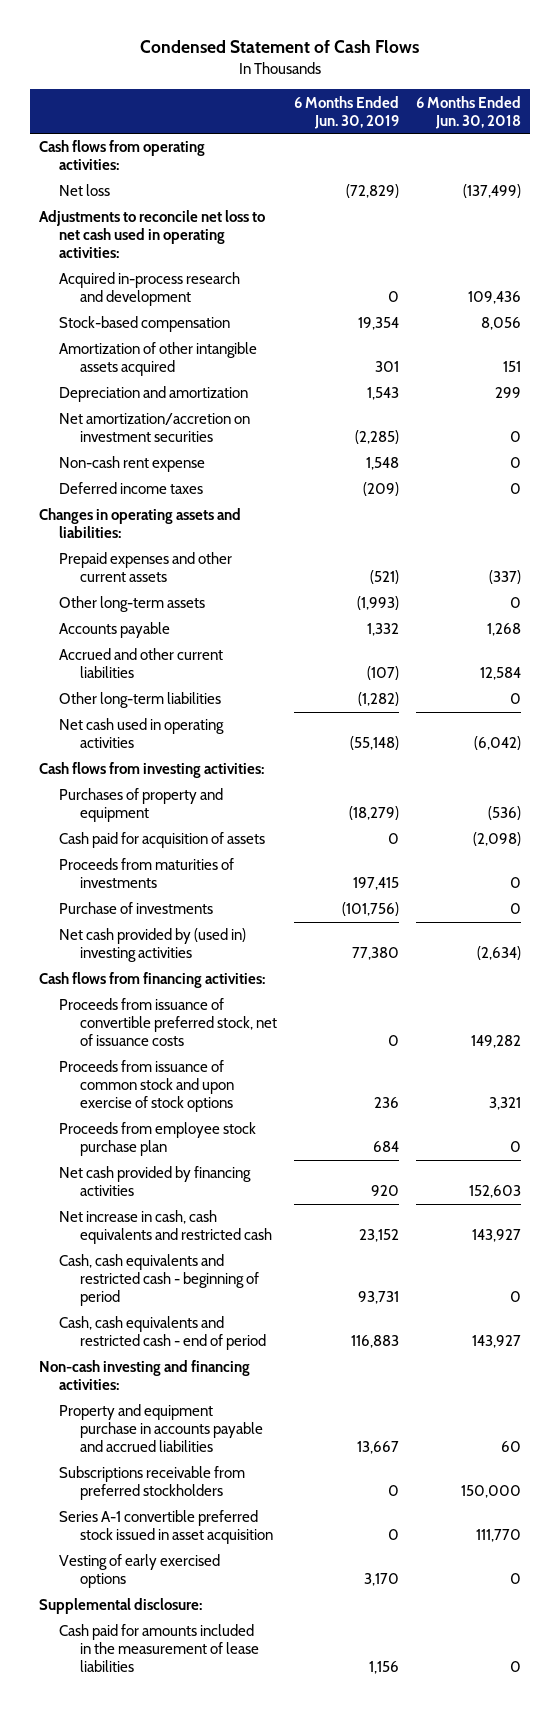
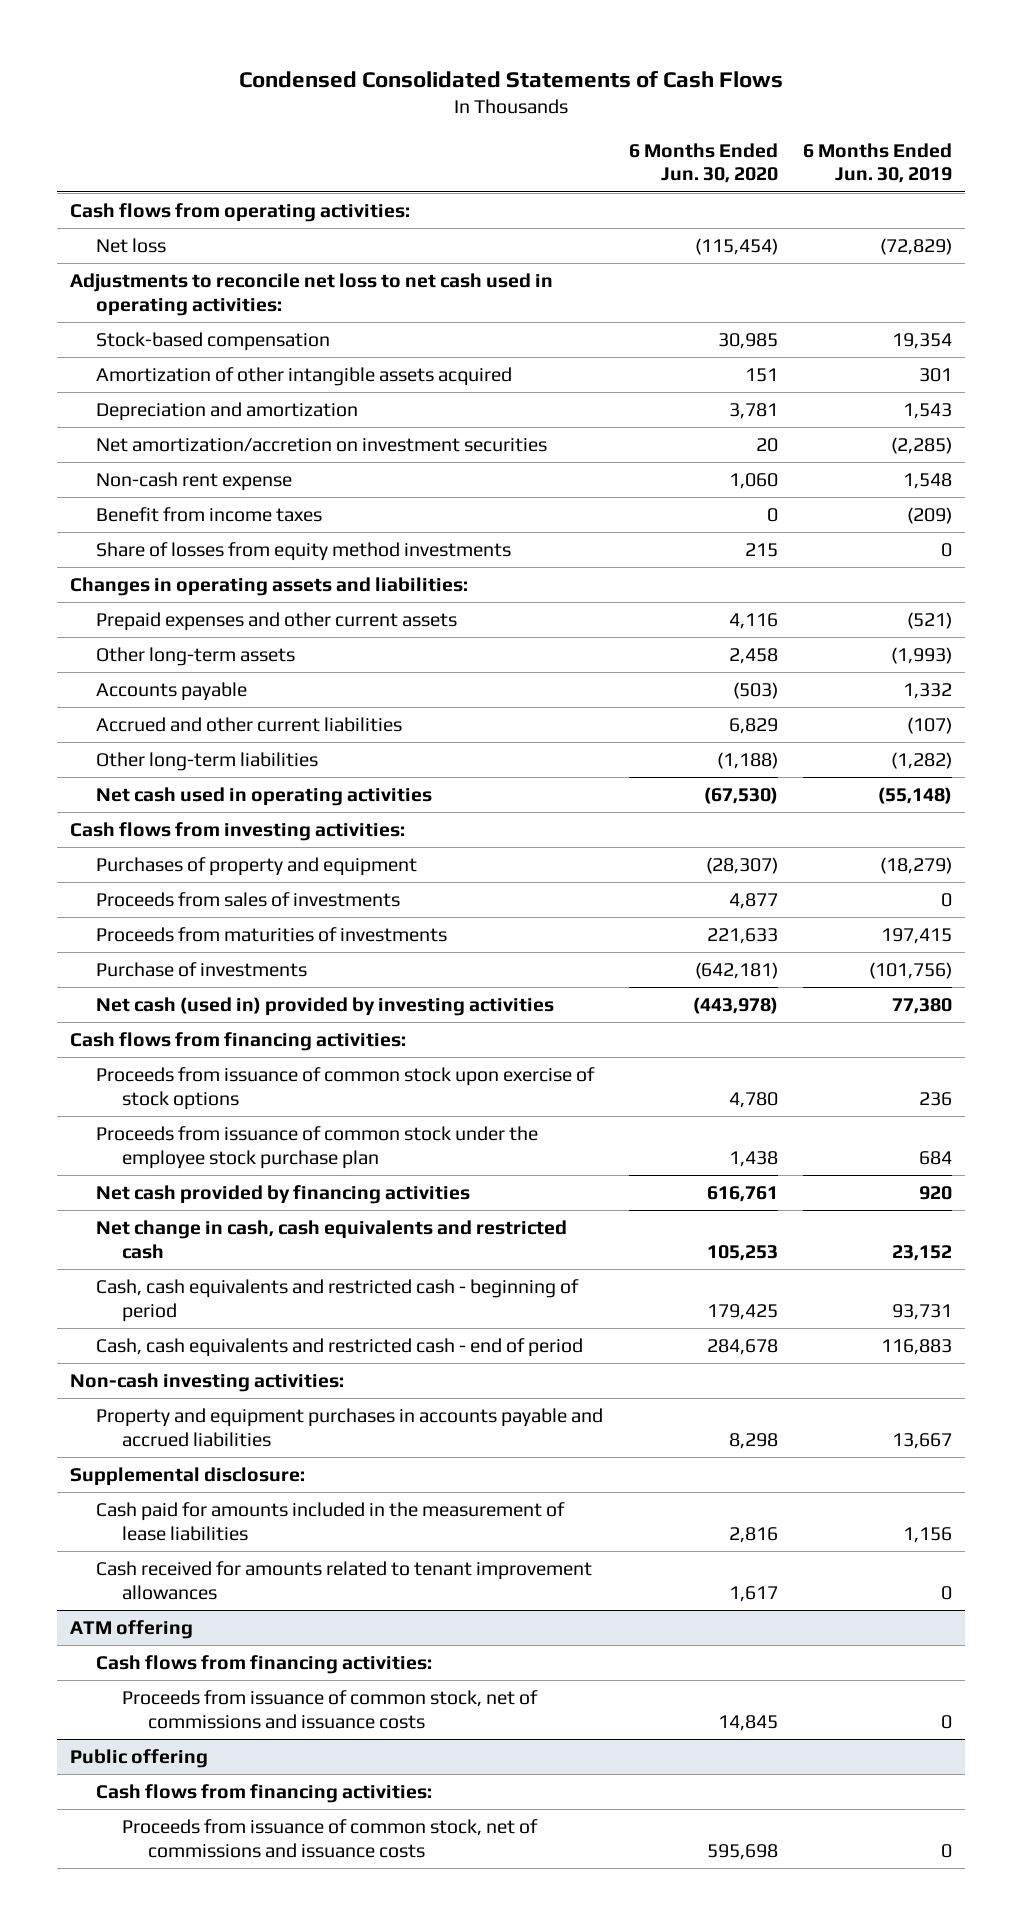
[140,40,420,54] Condensed Statement of Cash Flows -> [239,71,784,89] Condensed Consolidated Statements of Cash Flows
[416,95,522,129] 6 Months Ended Jun. 30, 2018 -> none
none -> [628,142,778,184] 6 Months Ended Jun. 30, 2020
[59,272,241,307] Acquired in-process research and development -> none
[59,482,204,495] Deferred income taxes -> [95,506,322,522] Benefit from income taxes
none -> [95,541,511,561] Share of losses from equity method investments
[59,832,266,849] Cash paid for acquisition of assets -> none
none -> [95,891,400,907] Proceeds from sales of investments
[59,928,247,963] Net cash provided by (used in) investing activities -> [95,996,554,1016] Net cash (used in) provided by investing activities
[59,998,277,1047] Proceeds from issuance of convertible preferred stock, net of issuance costs -> none
[59,1060,234,1113] Proceeds from issuance of common stock and upon exercise of stock options -> [95,1066,595,1110] Proceeds from issuance of common stock upon exercise of stock options
[59,1122,257,1157] Proceeds from employee stock purchase plan -> [95,1125,538,1169] Proceeds from issuance of common stock under the employee stock purchase plan
[59,1210,272,1245] Net increase in cash, cash equivalents and restricted cash -> [95,1219,567,1259] Net change in cash, cash equivalents and restricted cash
[59,1466,246,1501] Subscriptions receivable from preferred stockholders -> none
[59,1510,273,1545] Series A-1 convertible preferred stock issued in asset acquisition -> none
[59,1554,221,1589] Vesting of early exercised options -> none
[38,1360,250,1391] Non-cash investing and financing activities: -> [69,1372,344,1392] Non-cash investing activities:
[59,1404,263,1453] Property and equipment purchase in accounts payable and accrued liabilities -> [95,1407,603,1447] Property and equipment purchases in accounts payable and accrued liabilities
none -> [95,1560,592,1600] Cash received for amounts related to tenant improvement allowances
none -> [69,1619,193,1639] ATM offering
none -> [95,1654,432,1674] Cash flows from financing activities:
none -> [121,1689,538,1729] Proceeds from issuance of common stock, net of commissions and issuance costs
none -> [69,1748,208,1768] Public offering
none -> [95,1783,432,1803] Cash flows from financing activities:
none -> [121,1818,538,1858] Proceeds from issuance of common stock, net of commissions and issuance costs

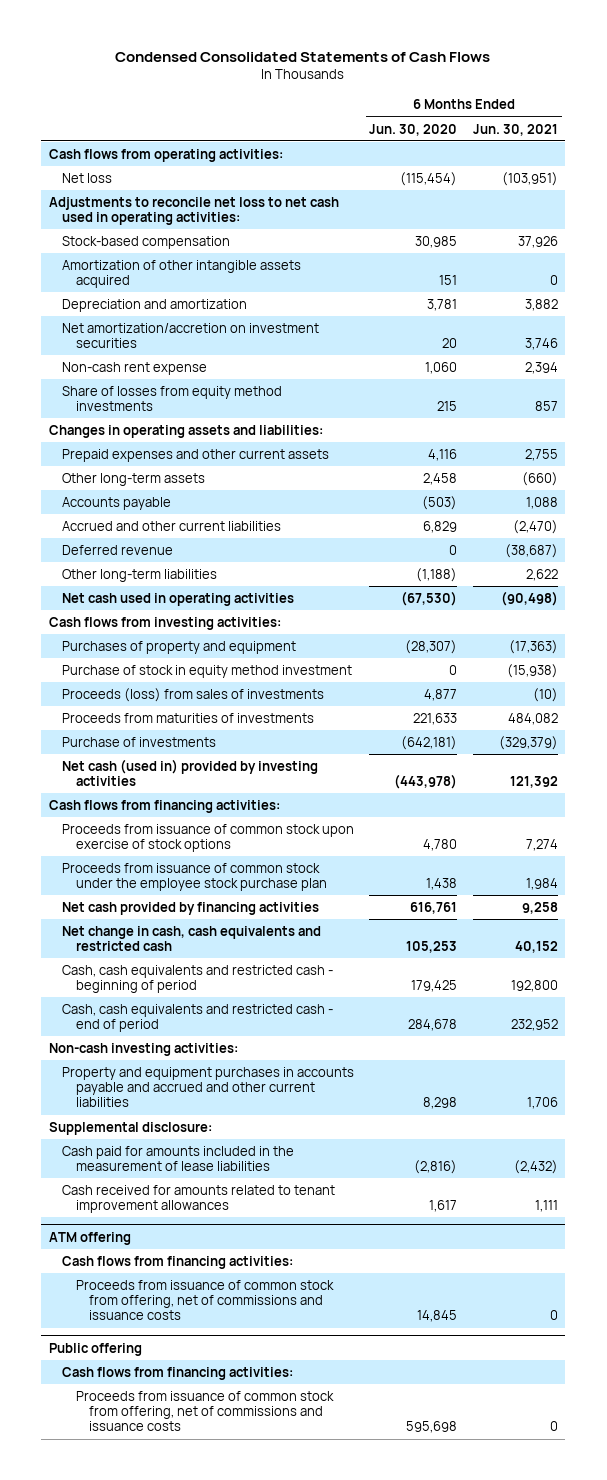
[803,142,953,184] 6 Months Ended Jun. 30, 2019 -> none
none -> [472,123,558,136] Jun. 30, 2021
[95,506,322,522] Benefit from income taxes -> none
none -> [62,544,174,555] Deferred revenue
none -> [62,664,353,678] Purchase of stock in equity method investment
[95,891,400,907] Proceeds from sales of investments -> [62,687,325,702] Proceeds (loss) from sales of investments
[95,1407,603,1447] Property and equipment purchases in accounts payable and accrued liabilities -> [62,1066,355,1108] Property and equipment purchases in accounts payable and accrued and other current liabilities
[728,1526,778,1543] 2,816 -> [414,1160,458,1175] (2,816)
[121,1689,538,1729] Proceeds from issuance of common stock, net of commissions and issuance costs -> [75,1279,334,1321] Proceeds from issuance of common stock from offering, net of commissions and issuance costs
[121,1818,538,1858] Proceeds from issuance of common stock, net of commissions and issuance costs -> [75,1390,334,1432] Proceeds from issuance of common stock from offering, net of commissions and issuance costs

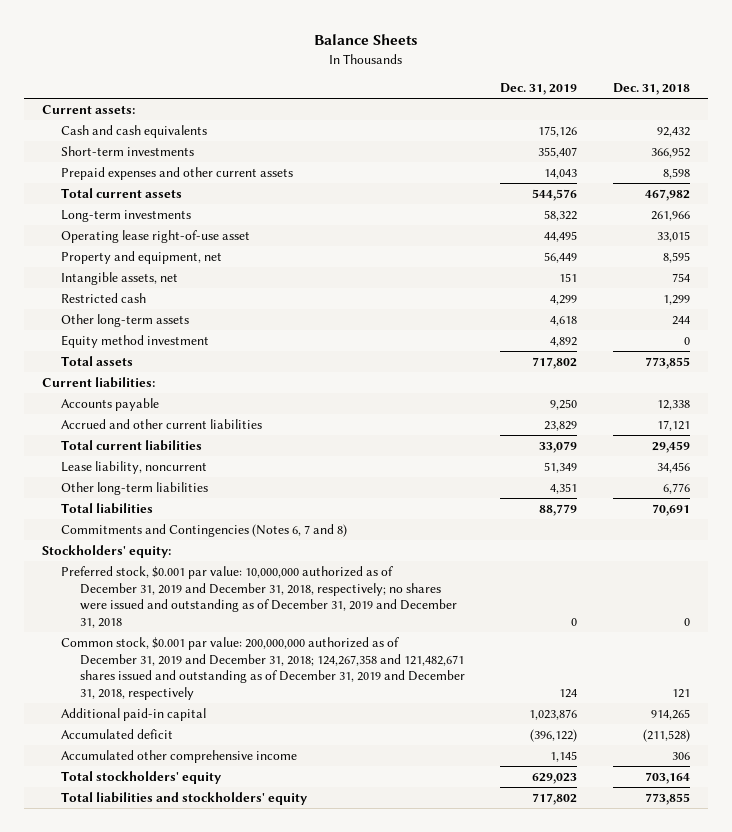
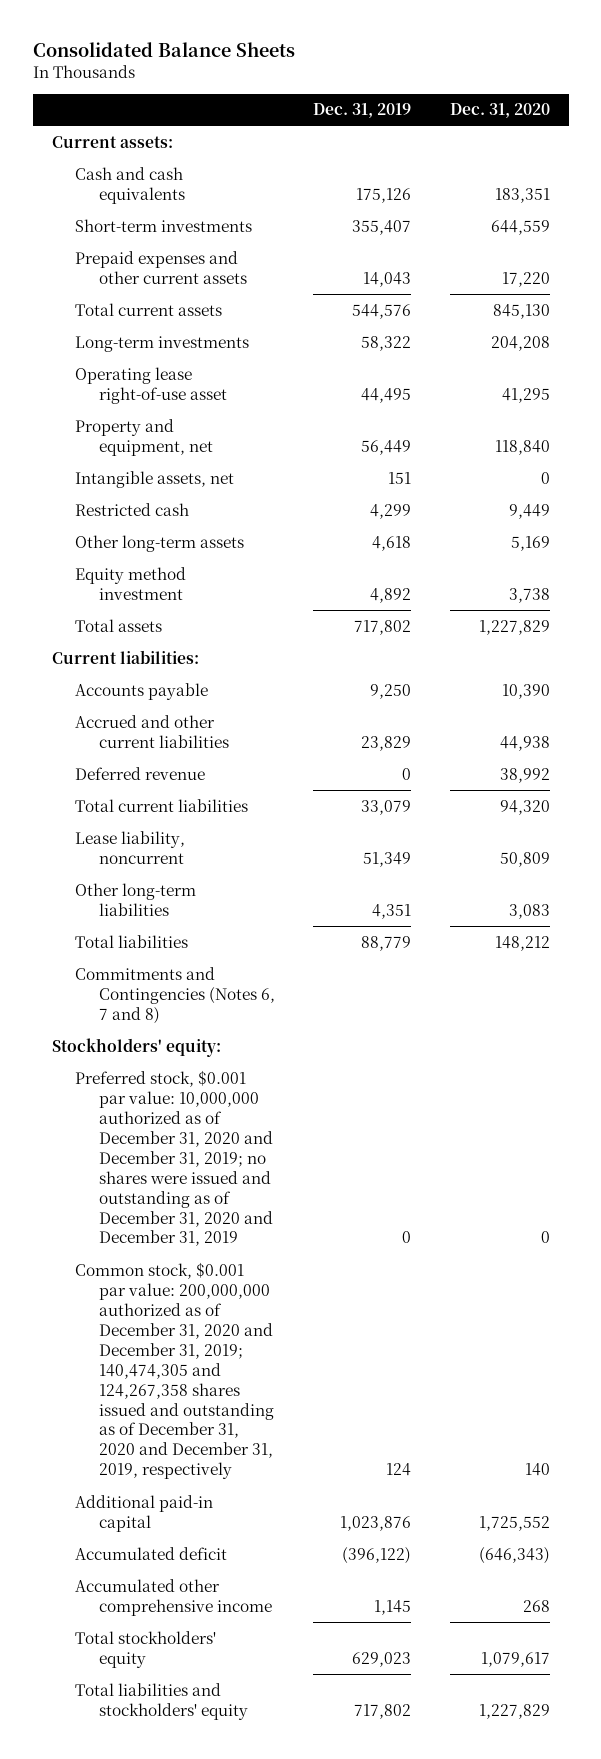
[313,34,418,46] Balance Sheets -> [32,41,295,57] Consolidated Balance Sheets
[613,83,691,96] Dec. 31, 2018 -> none
none -> [449,103,550,119] Dec. 31, 2020
none -> [75,766,206,780] Deferred revenue
[60,565,457,628] Preferred stock, $0.001 par value: 10,000,000 authorized as of December 31, 2019 and December 31, 2018, respectively; no shares were issued and outstanding as of December 31, 2019 and December 31, 2018 -> [75,1069,274,1247] Preferred stock, $0.001 par value: 10,000,000 authorized as of December 31, 2020 and December 31, 2019; no shares were issued and outstanding as of December 31, 2020 and December 31, 2019
[60,636,465,700] Common stock, $0.001 par value: 200,000,000 authorized as of December 31, 2019 and December 31, 2018; 124,267,358 and 121,482,671 shares issued and outstanding as of December 31, 2019 and December 31, 2018, respectively -> [75,1261,275,1480] Common stock, $0.001 par value: 200,000,000 authorized as of December 31, 2020 and December 31, 2019; 140,474,305 and 124,267,358 shares issued and outstanding as of December 31, 2020 and December 31, 2019, respectively

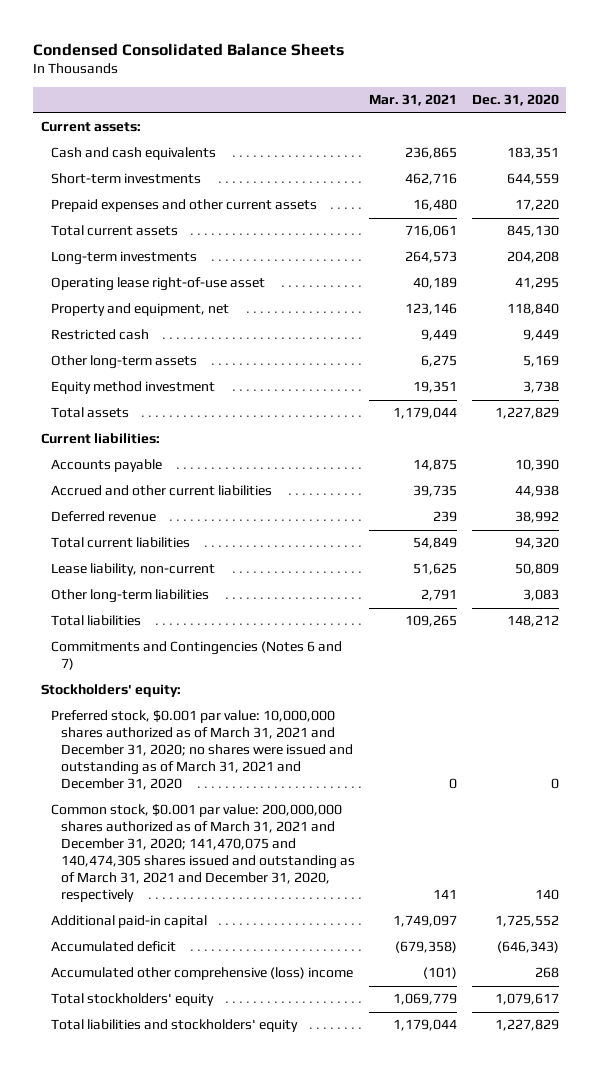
[32,41,295,57] Consolidated Balance Sheets -> [33,42,345,56] Condensed Consolidated Balance Sheets
[313,103,412,119] Dec. 31, 2019 -> none
none -> [369,94,458,107] Mar. 31, 2021
[75,470,235,488] Intangible assets, net -> none
[75,830,186,864] Lease liability, noncurrent -> [50,563,215,577] Lease liability, non-current
[75,966,276,1024] Commitments and Contingencies (Notes 6, 7 and 8) -> [50,641,342,671] Commitments and Contingencies (Notes 6 and 7)
[75,1069,274,1247] Preferred stock, $0.001 par value: 10,000,000 authorized as of December 31, 2020 and December 31, 2019; no shares were issued and outstanding as of December 31, 2020 and December 31, 2019 -> [50,710,353,791] Preferred stock, $0.001 par value: 10,000,000 shares authorized as of March 31, 2021 and December 31, 2020; no shares were issued and outstanding as of March 31, 2021 and December 31, 2020
[75,1261,275,1480] Common stock, $0.001 par value: 200,000,000 authorized as of December 31, 2020 and December 31, 2019; 140,474,305 and 124,267,358 shares issued and outstanding as of December 31, 2020 and December 31, 2019, respectively -> [50,804,355,903] Common stock, $0.001 par value: 200,000,000 shares authorized as of March 31, 2021 and December 31, 2020; 141,470,075 and 140,474,305 shares issued and outstanding as of March 31, 2021 and December 31, 2020, respectively
[75,1578,273,1616] Accumulated other comprehensive income -> [50,967,353,981] Accumulated other comprehensive (loss) income

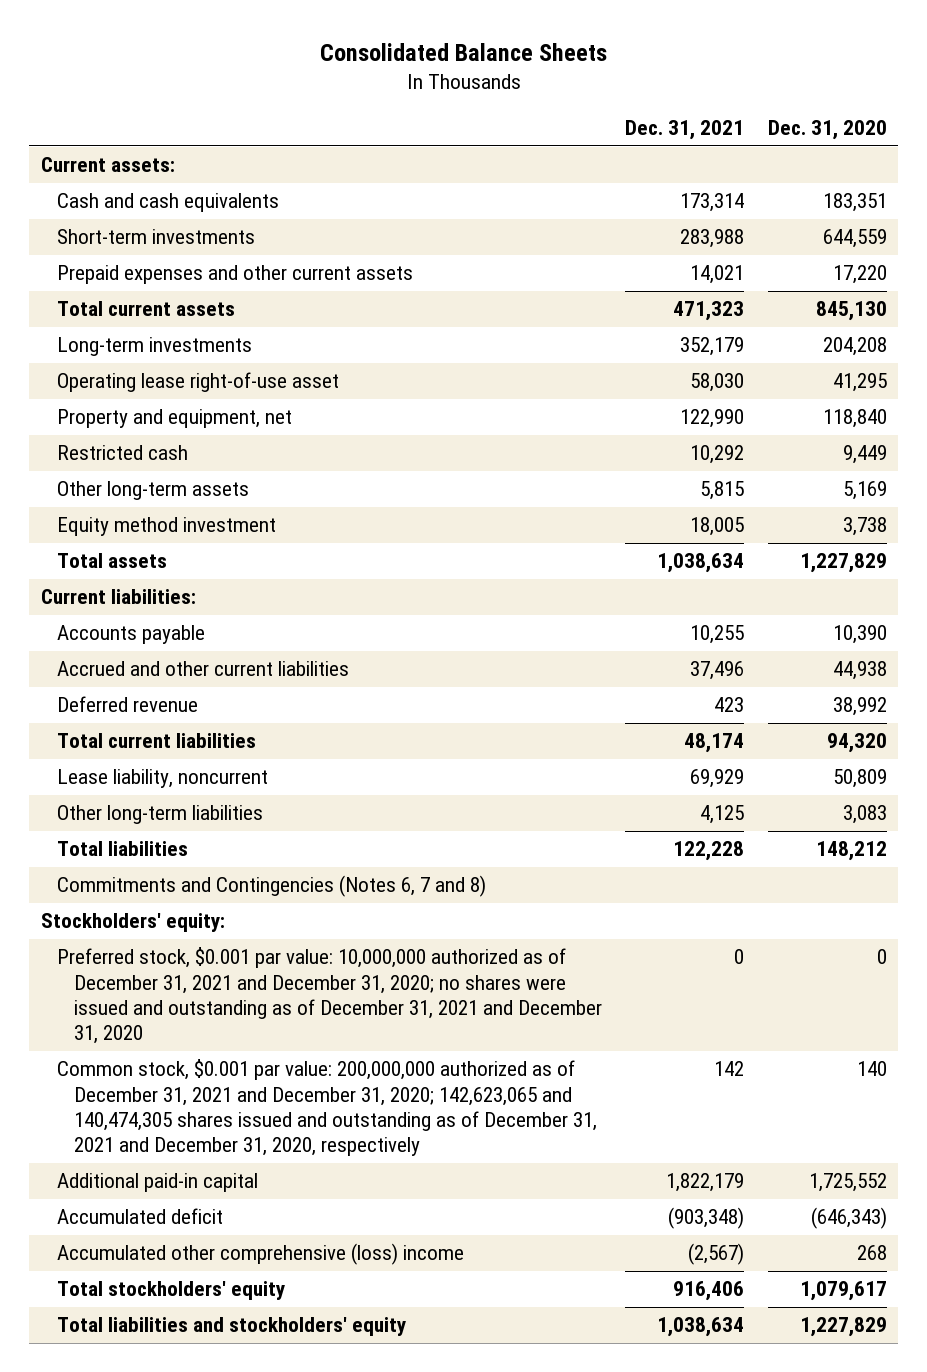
[33,42,345,56] Condensed Consolidated Balance Sheets -> [319,43,607,62] Consolidated Balance Sheets
[369,94,458,107] Mar. 31, 2021 -> none
none -> [625,120,745,141] Dec. 31, 2021
[50,563,215,577] Lease liability, non-current -> [57,769,269,789] Lease liability, noncurrent
[50,641,342,671] Commitments and Contingencies (Notes 6 and 7) -> [57,875,487,898] Commitments and Contingencies (Notes 6, 7 and 8)
[50,710,353,791] Preferred stock, $0.001 par value: 10,000,000 shares authorized as of March 31, 2021 and December 31, 2020; no shares were issued and outstanding as of March 31, 2021 and December 31, 2020 -> [57,947,603,1045] Preferred stock, $0.001 par value: 10,000,000 authorized as of December 31, 2021 and December 31, 2020; no shares were issued and outstanding as of December 31, 2021 and December 31, 2020
[50,804,355,903] Common stock, $0.001 par value: 200,000,000 shares authorized as of March 31, 2021 and December 31, 2020; 141,470,075 and 140,474,305 shares issued and outstanding as of March 31, 2021 and December 31, 2020, respectively -> [57,1059,598,1157] Common stock, $0.001 par value: 200,000,000 authorized as of December 31, 2021 and December 31, 2020; 142,623,065 and 140,474,305 shares issued and outstanding as of December 31, 2021 and December 31, 2020, respectively

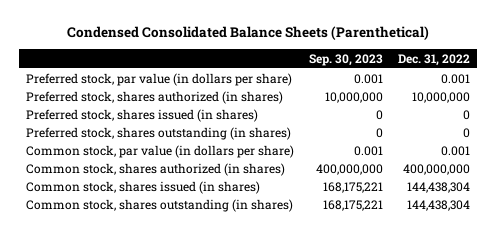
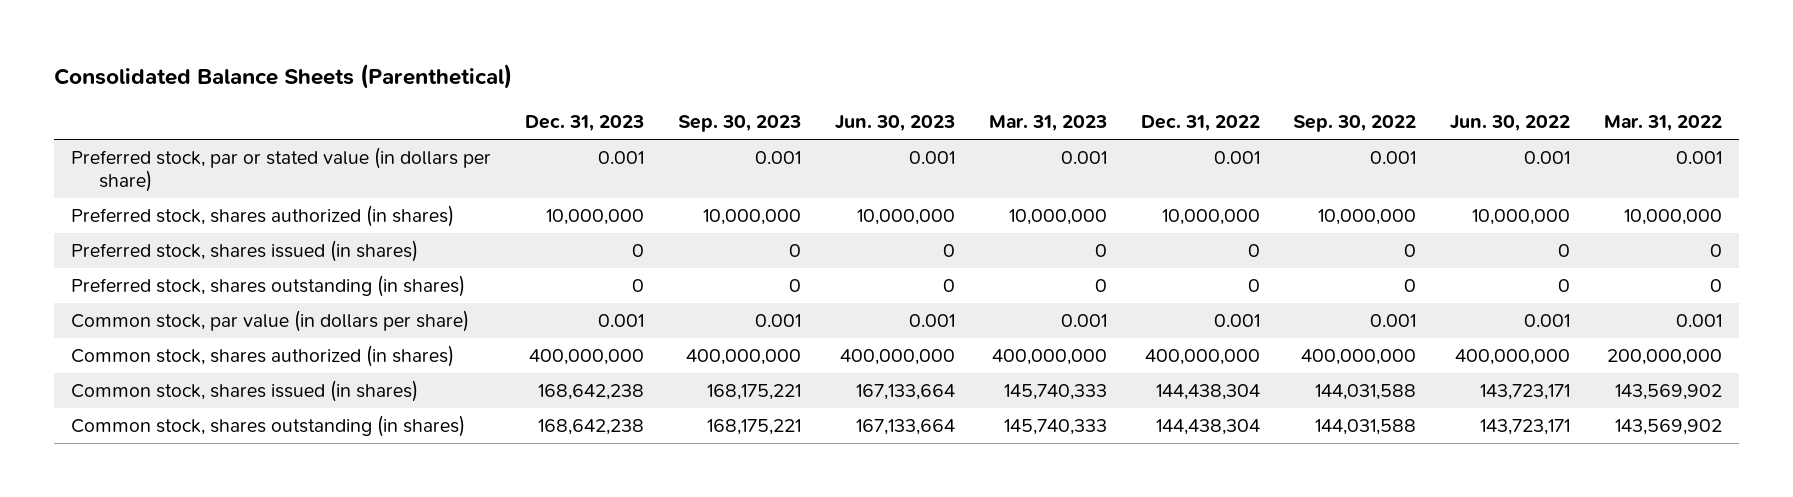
[66,26,429,41] Condensed Consolidated Balance Sheets (Parenthetical) -> [54,64,513,90] Consolidated Balance Sheets (Parenthetical)
none -> [525,115,645,132] Dec. 31, 2023
none -> [834,115,955,132] Jun. 30, 2023
none -> [988,115,1107,132] Mar. 31, 2023
none -> [1293,115,1417,133] Sep. 30, 2022
none -> [1450,115,1571,132] Jun. 30, 2022
none -> [1604,115,1723,132] Mar. 31, 2022
[26,72,293,86] Preferred stock, par value (in dollars per share) -> [71,147,492,192] Preferred stock, par or stated value (in dollars per share)

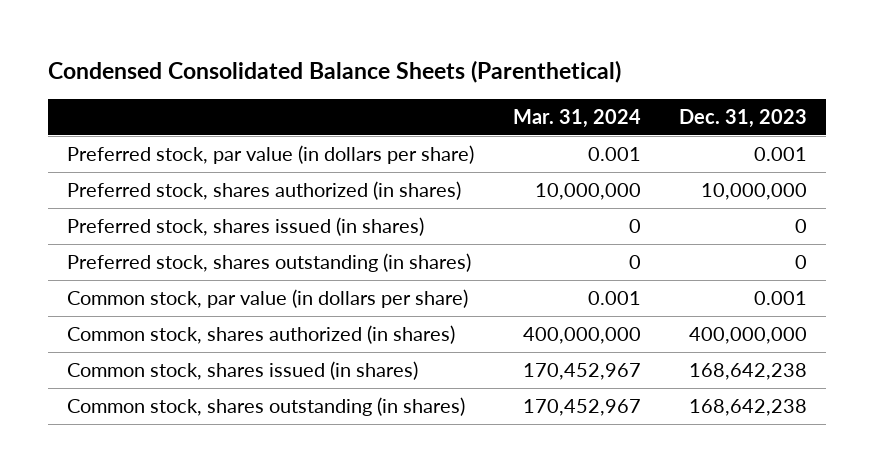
[54,64,513,90] Consolidated Balance Sheets (Parenthetical) -> [48,59,622,83] Condensed Consolidated Balance Sheets (Parenthetical)
[677,115,801,133] Sep. 30, 2023 -> none
[834,115,955,132] Jun. 30, 2023 -> none
[988,115,1107,132] Mar. 31, 2023 -> none
[1140,115,1260,132] Dec. 31, 2022 -> none
[1293,115,1417,133] Sep. 30, 2022 -> none
[1450,115,1571,132] Jun. 30, 2022 -> none
[1604,115,1723,132] Mar. 31, 2022 -> none
none -> [512,108,641,128] Mar. 31, 2024
[71,147,492,192] Preferred stock, par or stated value (in dollars per share) -> [67,145,475,165] Preferred stock, par value (in dollars per share)

